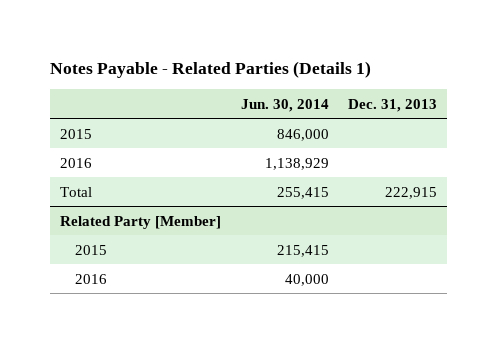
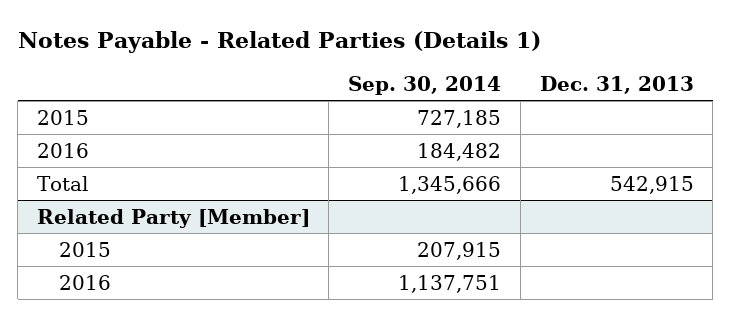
[240,98,329,112] Jun. 30, 2014 -> none
none -> [348,75,502,95] Sep. 30, 2014
[385,186,438,199] 222,915 -> [609,175,694,194] 542,915

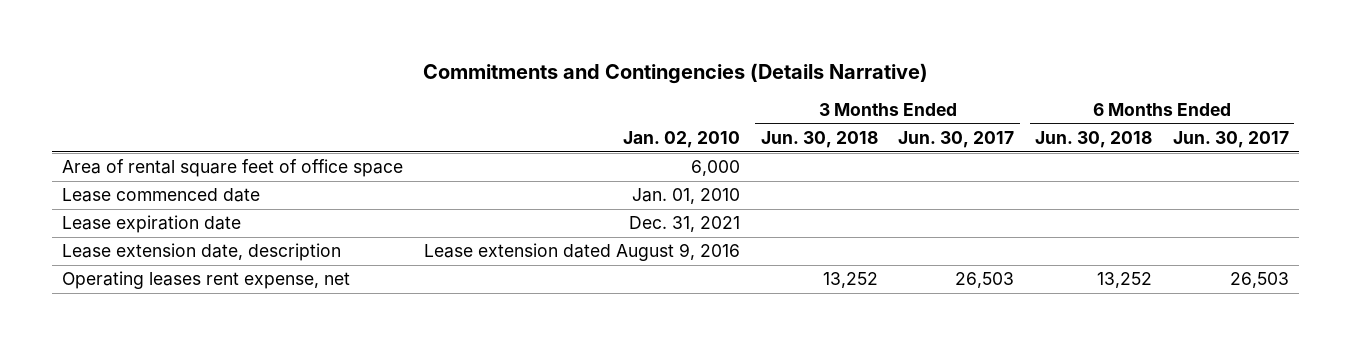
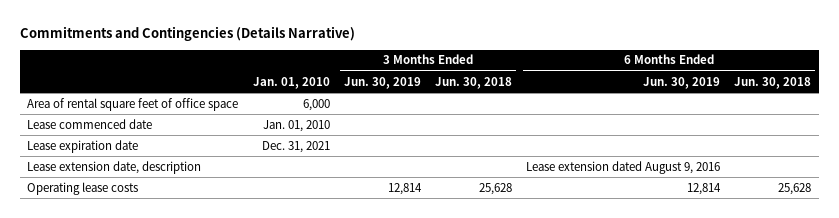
[622,130,740,148] Jan. 02, 2010 -> none
[898,130,1015,148] Jun. 30, 2017 -> none
[1173,130,1290,148] Jun. 30, 2017 -> none
none -> [252,76,330,89] Jan. 01, 2010
none -> [343,76,421,89] Jun. 30, 2019
none -> [643,76,721,89] Jun. 30, 2019
[62,271,351,290] Operating leases rent expense, net -> none
none -> [27,181,139,195] Operating lease costs

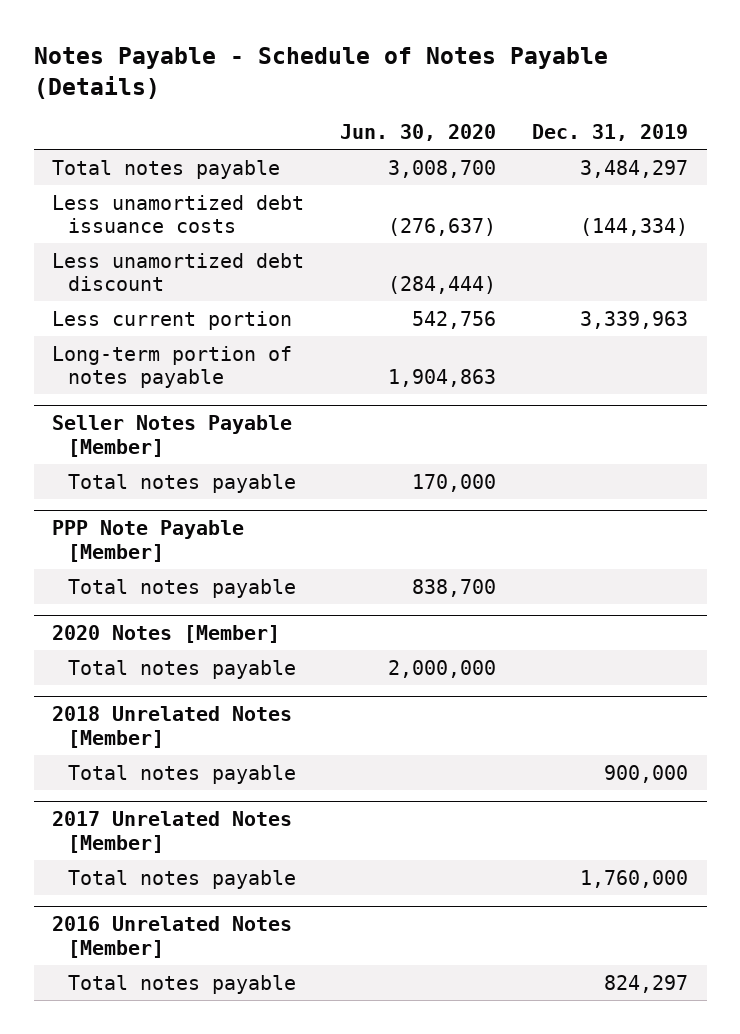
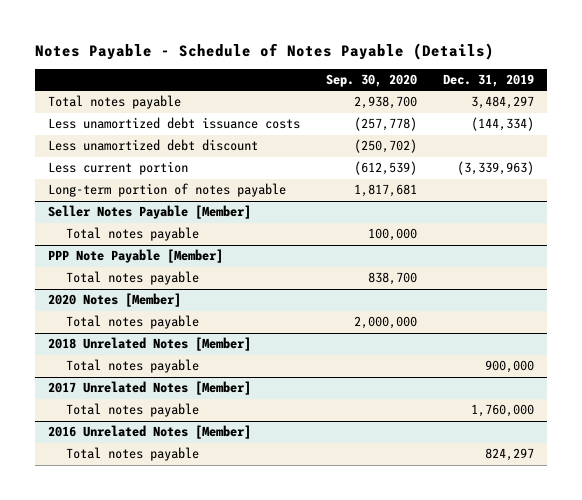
[340,124,497,142] Jun. 30, 2020 -> none
none -> [326,73,418,87] Sep. 30, 2020
[580,310,689,329] 3,339,963 -> [456,161,534,176] (3,339,963)

